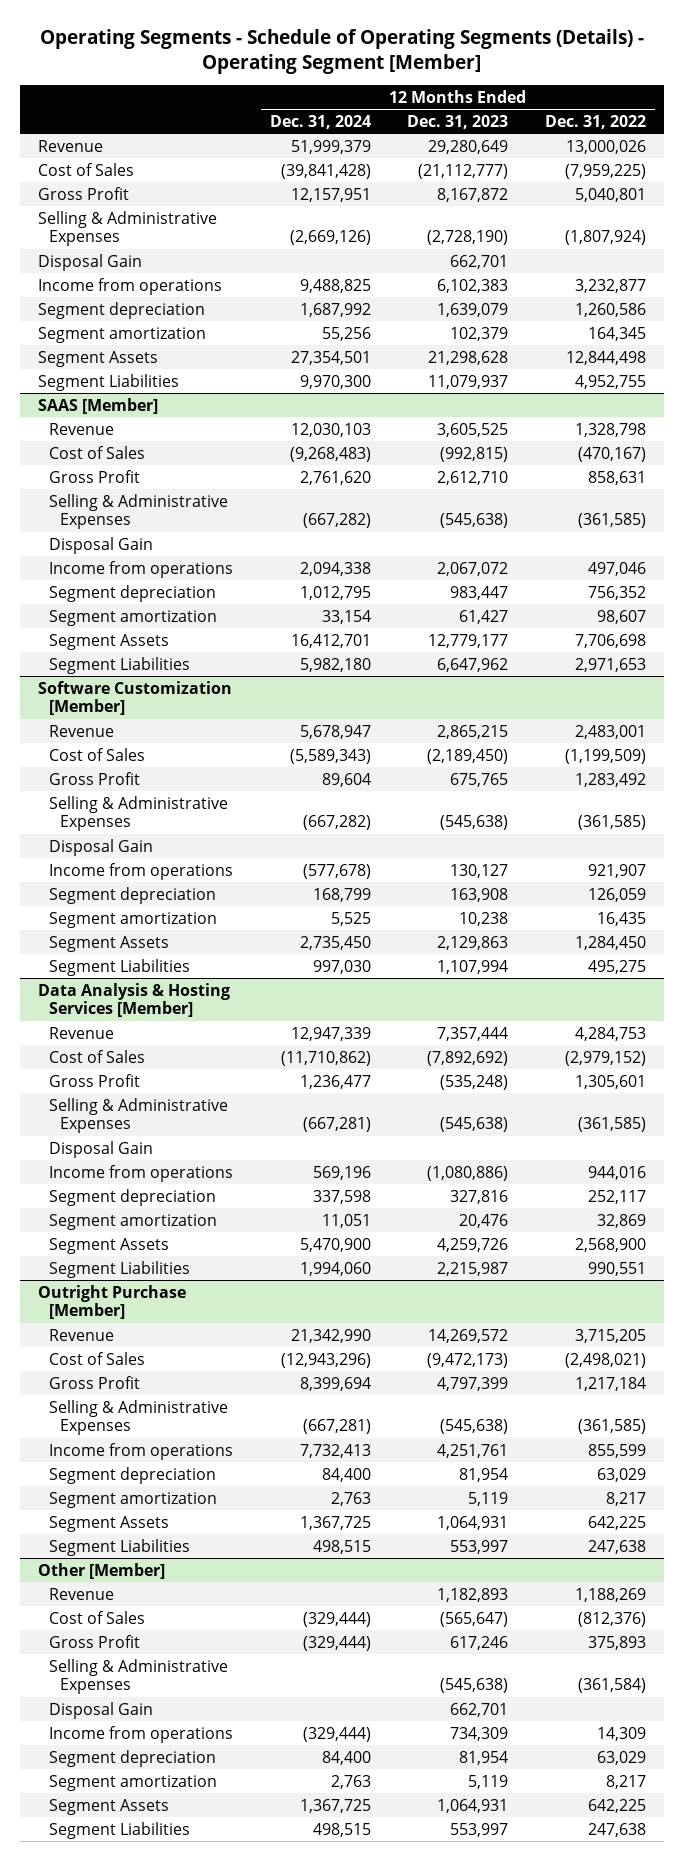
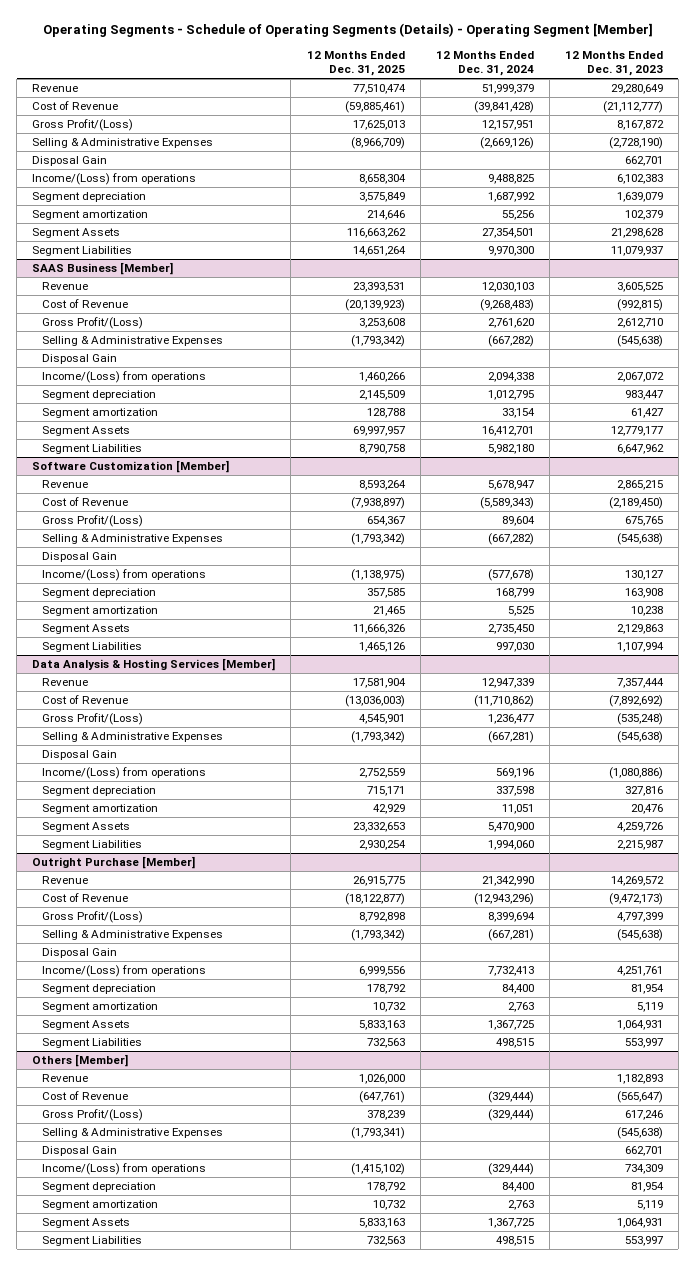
[544,114,646,129] Dec. 31, 2022 -> none
none -> [306,50,405,77] 12 Months Ended Dec. 31, 2025
[37,162,134,176] Cost of Sales -> [32,100,119,110] Cost of Revenue
[37,186,129,200] Gross Profit -> [32,118,134,131] Gross Profit/(Loss)
[37,277,222,295] Income from operations -> [32,172,197,185] Income/(Loss) from operations
[37,397,158,414] SAAS [Member] -> [32,261,174,275] SAAS Business [Member]
[49,445,146,459] Cost of Sales -> [41,298,128,308] Cost of Revenue
[49,469,141,483] Gross Profit -> [41,316,143,329] Gross Profit/(Loss)
[49,560,234,578] Income from operations -> [41,370,206,383] Income/(Loss) from operations
[49,747,146,761] Cost of Sales -> [41,496,128,506] Cost of Revenue
[49,771,141,785] Gross Profit -> [41,514,143,527] Gross Profit/(Loss)
[49,862,234,880] Income from operations -> [41,568,206,581] Income/(Loss) from operations
[49,1049,146,1063] Cost of Sales -> [41,694,128,704] Cost of Revenue
[49,1073,141,1087] Gross Profit -> [41,712,143,725] Gross Profit/(Loss)
[49,1164,234,1182] Income from operations -> [41,766,206,779] Income/(Loss) from operations
[49,1351,146,1365] Cost of Sales -> [41,892,128,902] Cost of Revenue
[49,1375,141,1389] Gross Profit -> [41,910,143,923] Gross Profit/(Loss)
none -> [41,947,117,958] Disposal Gain
[49,1442,234,1460] Income from operations -> [41,964,206,977] Income/(Loss) from operations
[37,1562,165,1579] Other [Member] -> [32,1053,129,1067] Others [Member]
[49,1610,146,1624] Cost of Sales -> [41,1090,128,1100] Cost of Revenue
[49,1634,141,1648] Gross Profit -> [41,1108,143,1121] Gross Profit/(Loss)
[49,1725,234,1743] Income from operations -> [41,1162,206,1175] Income/(Loss) from operations

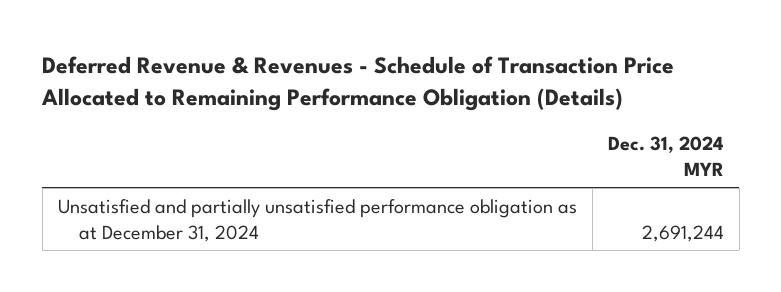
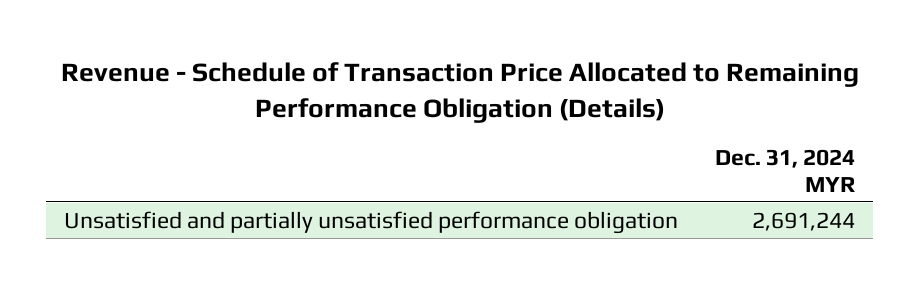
[41,56,675,111] Deferred Revenue & Revenues - Schedule of Transaction Price Allocated to Remaining Performance Obligation (Details) -> [60,62,859,124] Revenue - Schedule of Transaction Price Allocated to Remaining Performance Obligation (Details)
[57,198,577,242] Unsatisfied and partially unsatisfied performance obligation as at December 31, 2024 -> [64,210,679,234] Unsatisfied and partially unsatisfied performance obligation

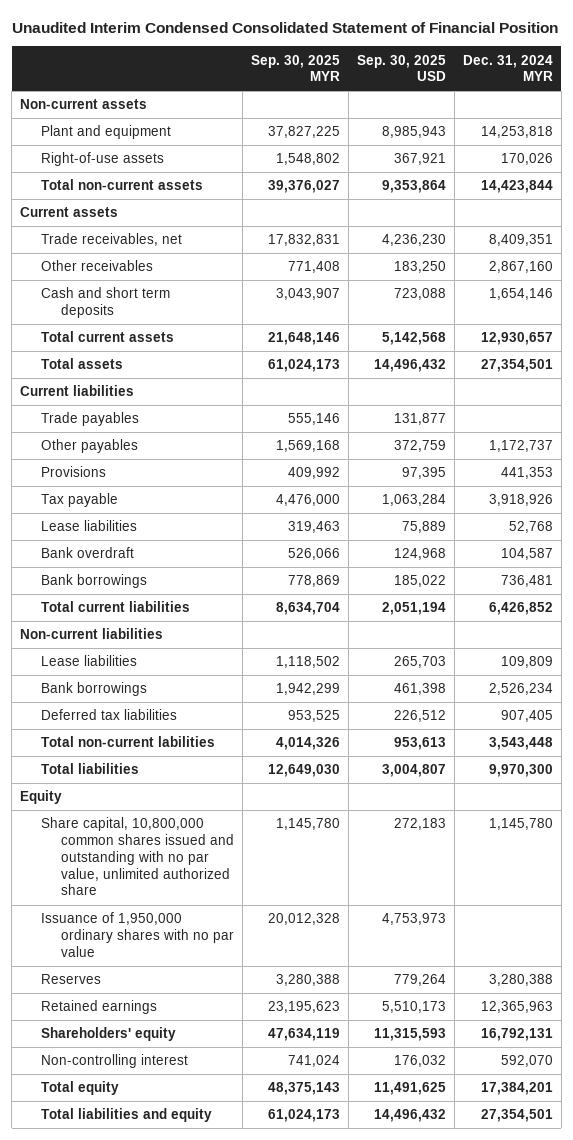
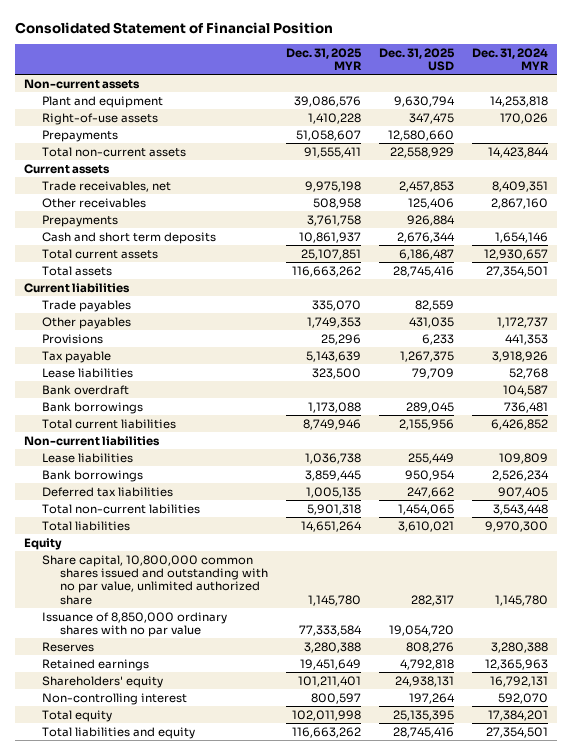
[11,21,558,33] Unaudited Interim Condensed Consolidated Statement of Financial Position -> [14,21,333,34] Consolidated Statement of Financial Position
[251,54,341,82] Sep. 30, 2025 MYR -> none
[356,54,446,82] Sep. 30, 2025 USD -> none
none -> [286,47,363,71] Dec. 31, 2025 MYR
none -> [379,47,456,72] Dec. 31, 2025 USD
none -> [42,129,119,142] Prepayments
none -> [42,214,119,227] Prepayments
[40,912,235,957] Issuance of 1,950,000 ordinary shares with no par value -> [42,611,228,637] Issuance of 8,850,000 ordinary shares with no par value

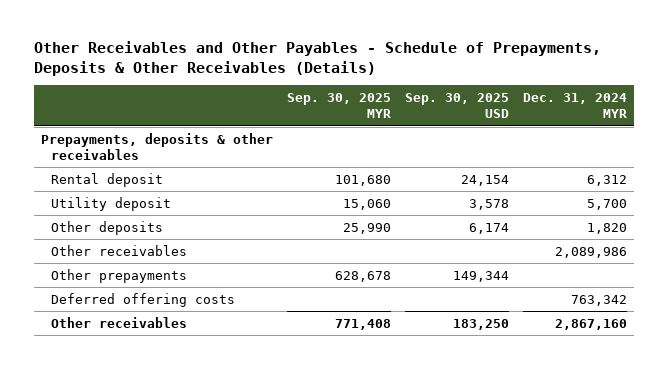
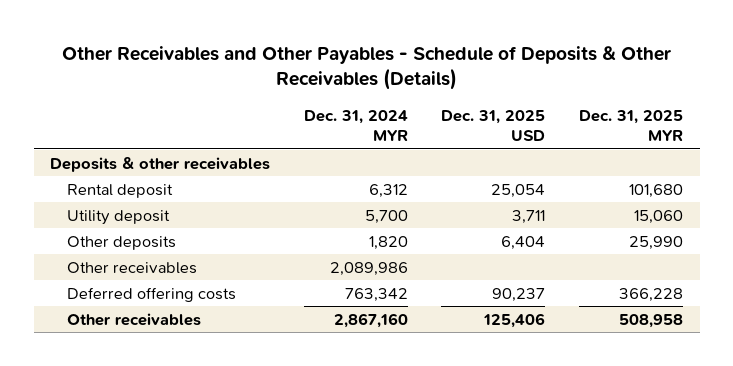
[33,41,601,76] Other Receivables and Other Payables - Schedule of Prepayments, Deposits & Other Receivables (Details) -> [61,45,671,91] Other Receivables and Other Payables - Schedule of Deposits & Other Receivables (Details)
[286,93,391,118] Sep. 30, 2025 MYR -> none
[404,93,509,118] Sep. 30, 2025 USD -> none
none -> [441,110,546,142] Dec. 31, 2025 USD
none -> [578,110,683,142] Dec. 31, 2025 MYR
[40,132,273,160] Prepayments, deposits & other receivables -> [50,156,271,172] Deposits & other receivables
[50,268,187,283] Other prepayments -> none

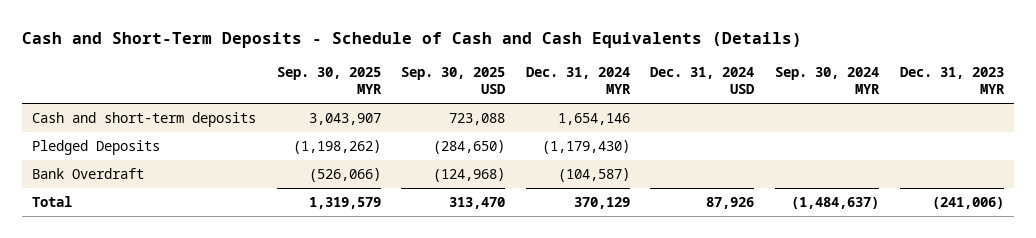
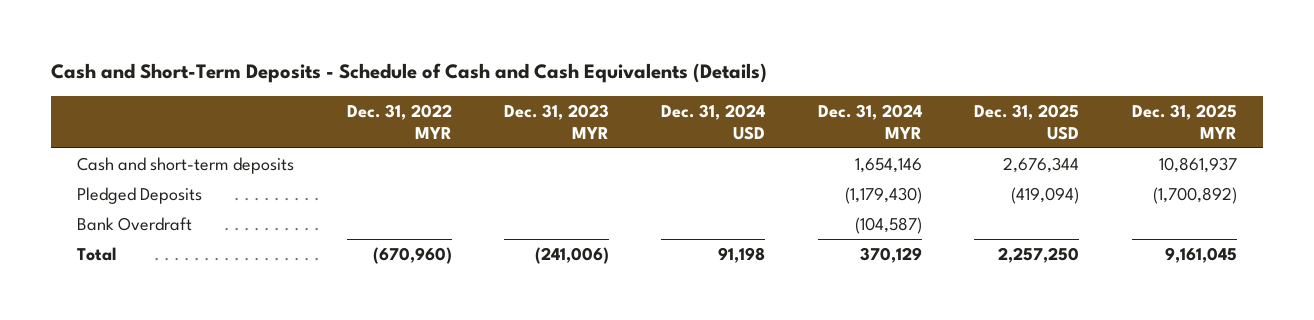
[276,66,382,95] Sep. 30, 2025 MYR -> none
[401,66,506,95] Sep. 30, 2025 USD -> none
[775,66,881,95] Sep. 30, 2024 MYR -> none
none -> [346,104,452,139] Dec. 31, 2022 MYR
none -> [974,104,1080,140] Dec. 31, 2025 USD
none -> [1131,104,1237,139] Dec. 31, 2025 MYR
[706,197,755,210] 87,926 -> [718,246,766,263] 91,198

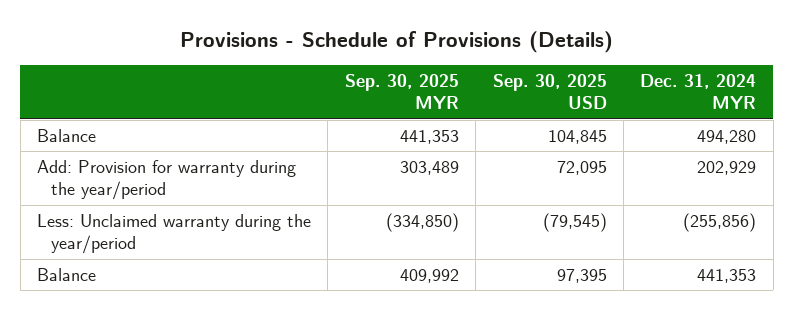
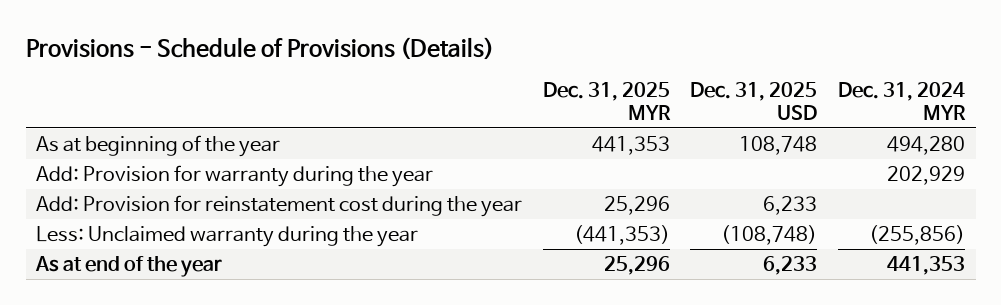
[344,73,459,110] Sep. 30, 2025 MYR -> none
[492,73,607,110] Sep. 30, 2025 USD -> none
none -> [542,82,671,121] Dec. 31, 2025 MYR
none -> [690,82,818,121] Dec. 31, 2025 USD
[36,128,96,142] Balance -> [36,134,281,157] As at beginning of the year
[36,159,296,201] Add: Provision for warranty during the year/period -> [36,164,434,187] Add: Provision for warranty during the year
none -> [36,194,523,217] Add: Provision for reinstatement cost during the year
[36,213,311,255] Less: Unclaimed warranty during the year/period -> [36,225,419,247] Less: Unclaimed warranty during the year
[36,267,96,281] Balance -> [35,255,223,277] As at end of the year

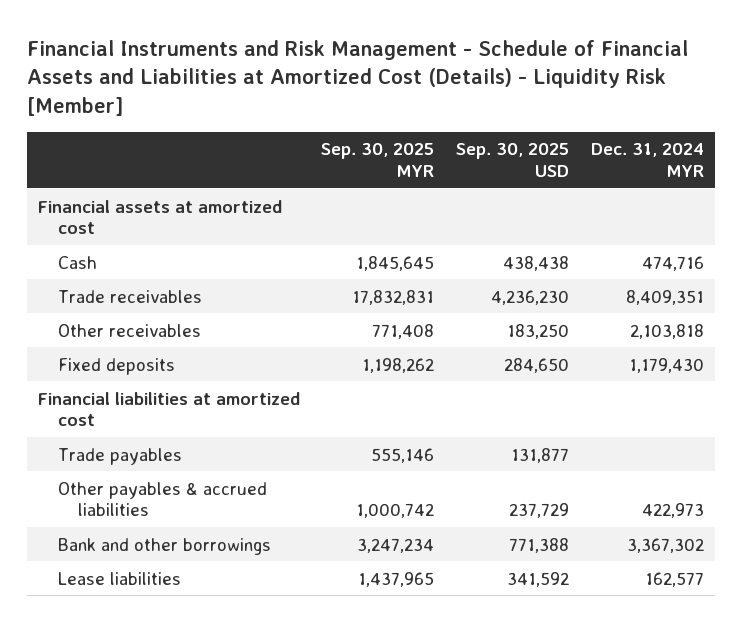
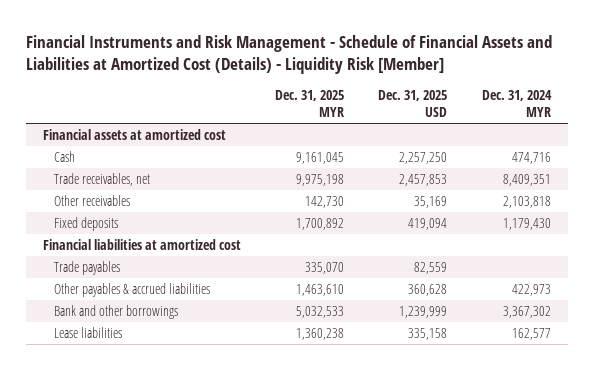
[321,143,435,177] Sep. 30, 2025 MYR -> none
[456,143,570,177] Sep. 30, 2025 USD -> none
none -> [275,89,345,118] Dec. 31, 2025 MYR
none -> [378,89,448,118] Dec. 31, 2025 USD
[57,289,202,303] Trade receivables -> [53,172,150,186] Trade receivables, net

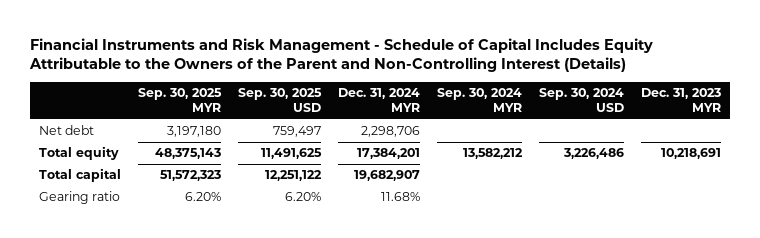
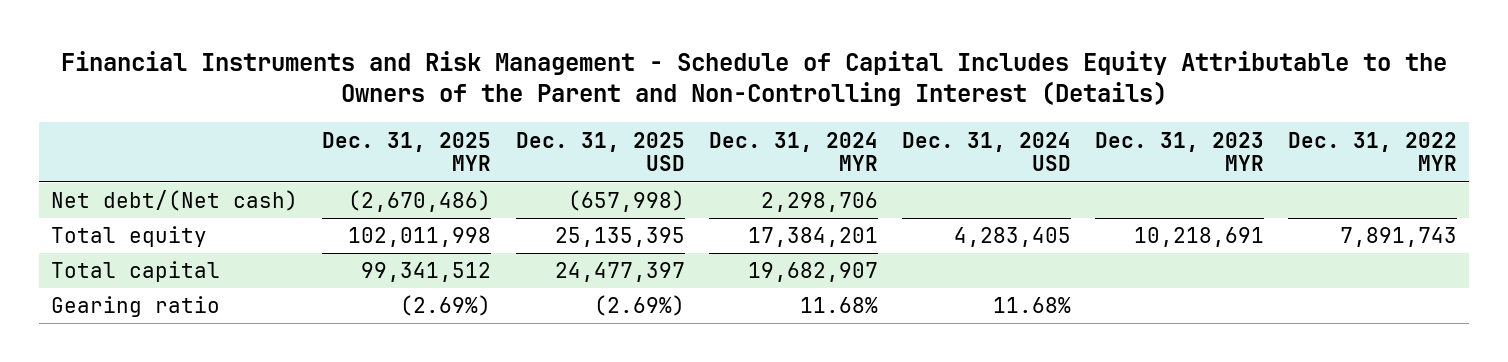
[137,88,222,112] Sep. 30, 2025 MYR -> none
[237,88,322,112] Sep. 30, 2025 USD -> none
[436,88,522,112] Sep. 30, 2024 MYR -> none
[539,88,625,112] Sep. 30, 2024 USD -> none
none -> [322,131,492,172] Dec. 31, 2025 MYR
none -> [515,131,685,172] Dec. 31, 2025 USD
none -> [901,131,1071,172] Dec. 31, 2024 USD
none -> [1287,131,1457,172] Dec. 31, 2022 MYR
[38,125,94,136] Net debt -> [51,190,299,212] Net debt/(Net cash)

